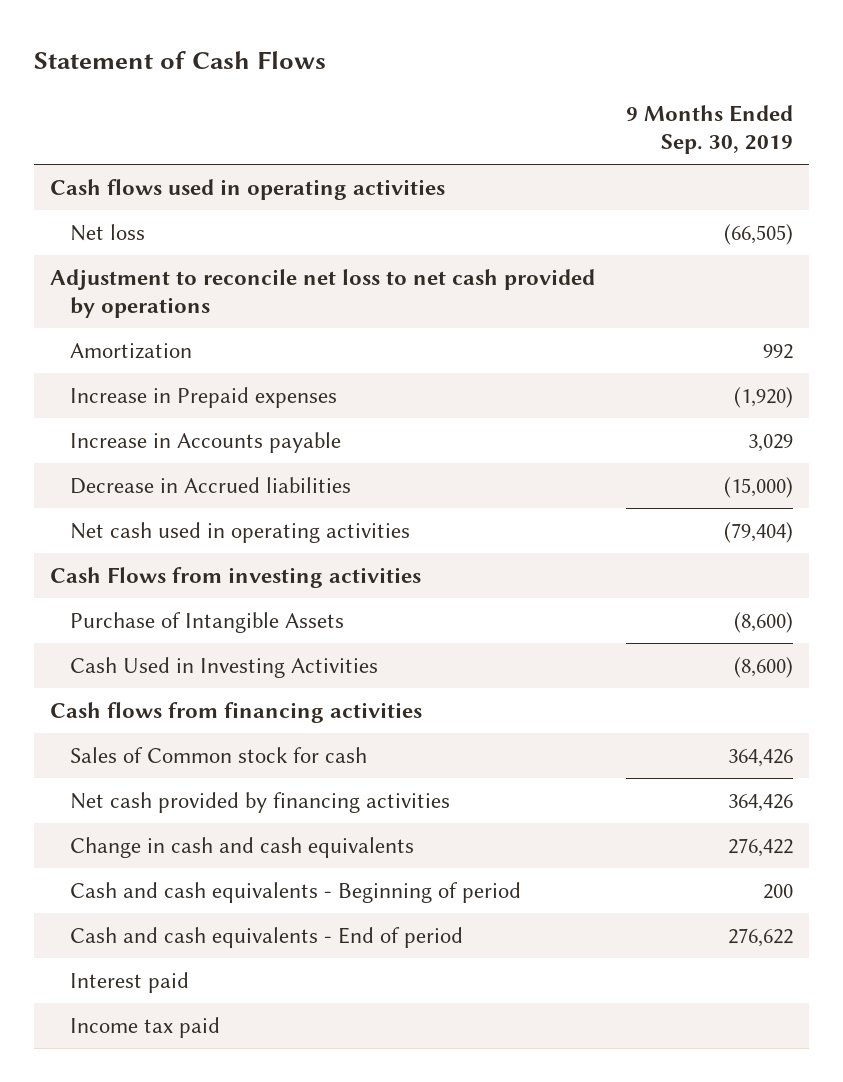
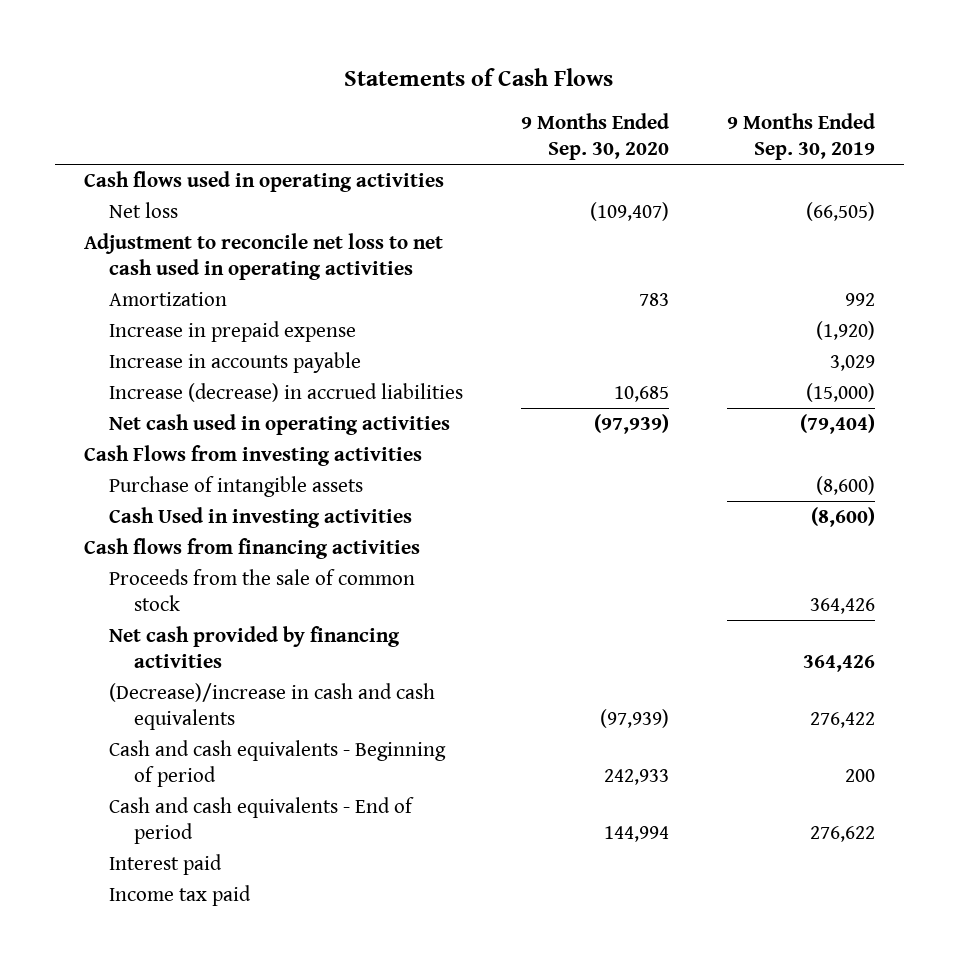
[33,50,326,69] Statement of Cash Flows -> [344,68,614,87] Statements of Cash Flows
none -> [520,112,669,160] 9 Months Ended Sep. 30, 2020
[49,268,595,319] Adjustment to reconcile net loss to net cash provided by operations -> [83,232,443,281] Adjustment to reconcile net loss to net cash used in operating activities
[69,386,337,408] Increase in Prepaid expenses -> [108,320,356,342] Increase in prepaid expense
[69,431,341,453] Increase in Accounts payable -> [108,351,361,373] Increase in accounts payable
[69,476,351,494] Decrease in Accrued liabilities -> [108,382,463,402] Increase (decrease) in accrued liabilities
[69,611,344,633] Purchase of Intangible Assets -> [108,475,363,497] Purchase of intangible assets
[69,656,378,678] Cash Used in Investing Activities -> [108,506,412,528] Cash Used in investing activities
[69,746,367,763] Sales of Common stock for cash -> [108,568,415,612] Proceeds from the sale of common stock
[69,836,414,858] Change in cash and cash equivalents -> [108,682,435,731] (Decrease)/increase in cash and cash equivalents

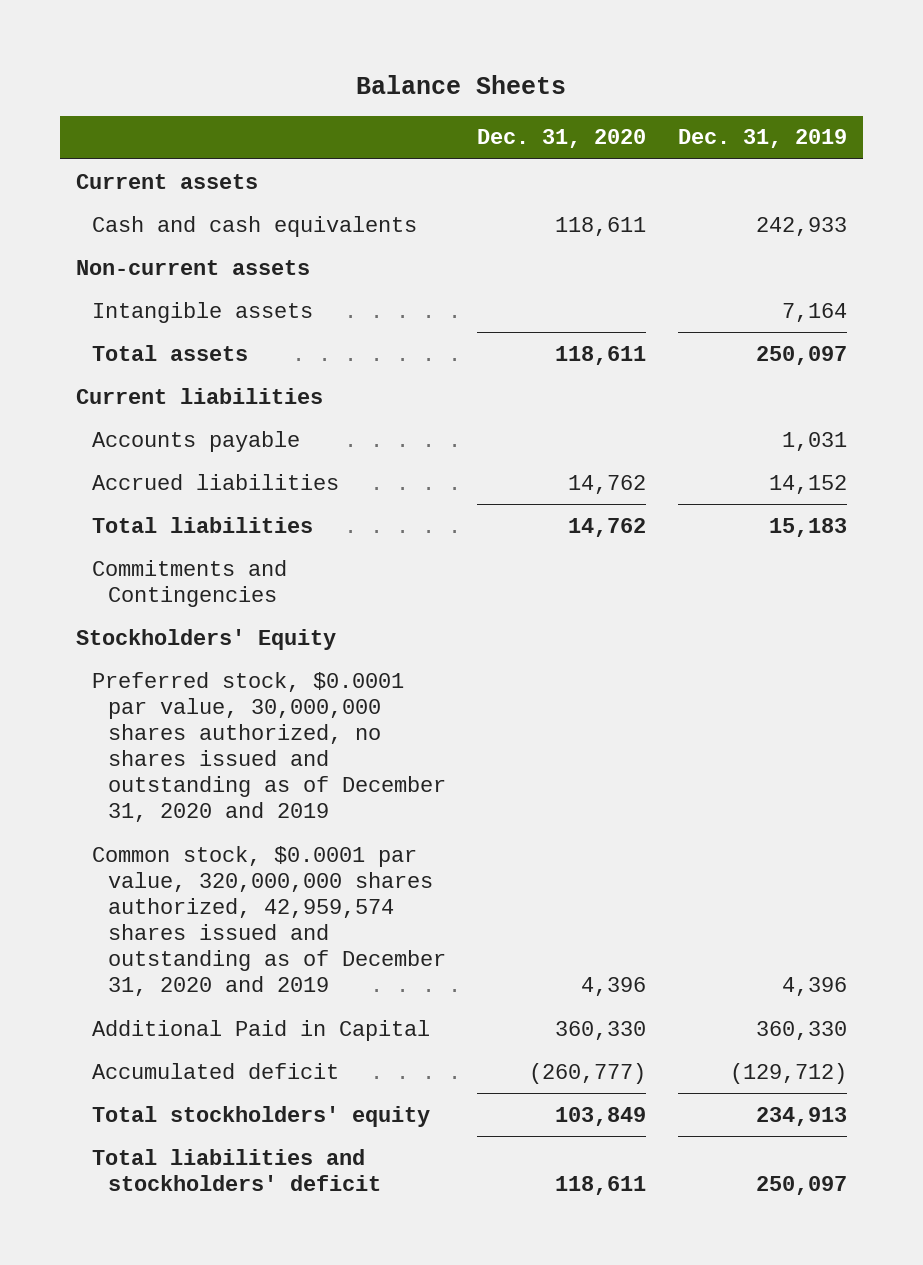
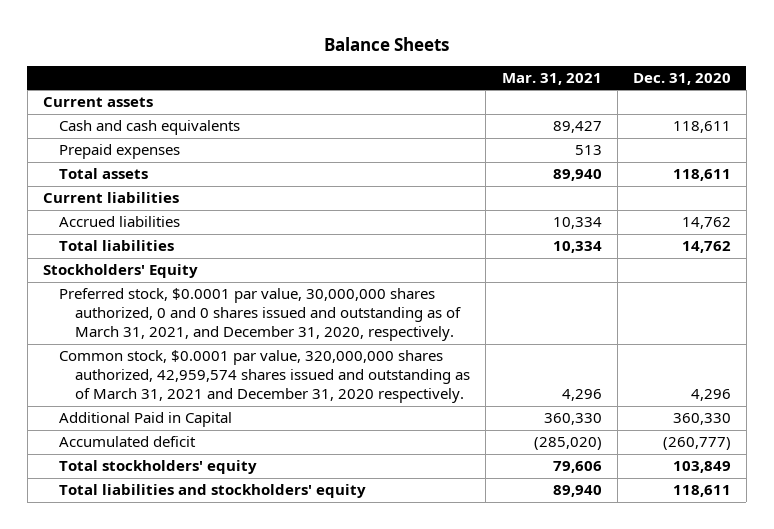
[677,129,847,149] Dec. 31, 2019 -> none
none -> [501,72,602,85] Mar. 31, 2021
[76,259,311,275] Non-current assets -> none
[91,301,313,323] Intangible assets -> none
none -> [59,144,181,160] Prepaid expenses
[91,430,300,452] Accounts payable -> none
[91,559,287,607] Commitments and Contingencies -> none
[91,671,446,823] Preferred stock, $0.0001 par value, 30,000,000 shares authorized, no shares issued and outstanding as of December 31, 2020 and 2019 -> [59,288,462,342] Preferred stock, $0.0001 par value, 30,000,000 shares authorized, 0 and 0 shares issued and outstanding as of March 31, 2021, and December 31, 2020, respectively.
[91,845,446,997] Common stock, $0.0001 par value, 320,000,000 shares authorized, 42,959,574 shares issued and outstanding as of December 31, 2020 and 2019 -> [59,350,471,404] Common stock, $0.0001 par value, 320,000,000 shares authorized, 42,959,574 shares issued and outstanding as of March 31, 2021 and December 31, 2020 respectively.
[581,977,647,997] 4,396 -> [690,389,731,402] 4,296
[91,1148,381,1191] Total liabilities and stockholders' deficit -> [59,484,367,499] Total liabilities and stockholders' equity

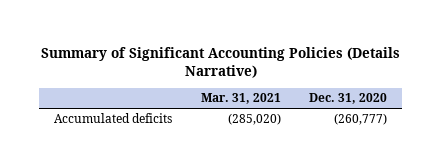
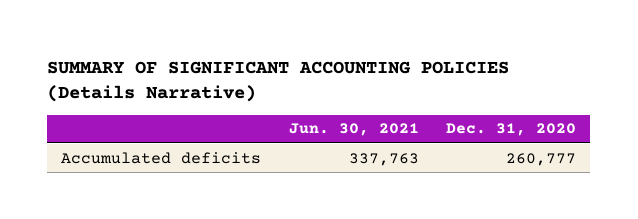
[40,46,400,79] Summary of Significant Accounting Policies (Details Narrative) -> [47,60,510,103] SUMMARY OF SIGNIFICANT ACCOUNTING POLICIES (Details Narrative)
[200,93,281,105] Mar. 31, 2021 -> none
none -> [288,123,419,137] Jun. 30, 2021
[334,113,388,126] (260,777) -> [506,152,577,166] 260,777

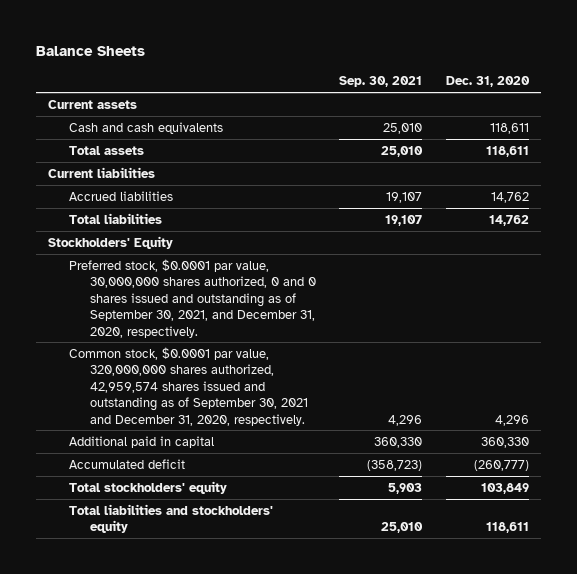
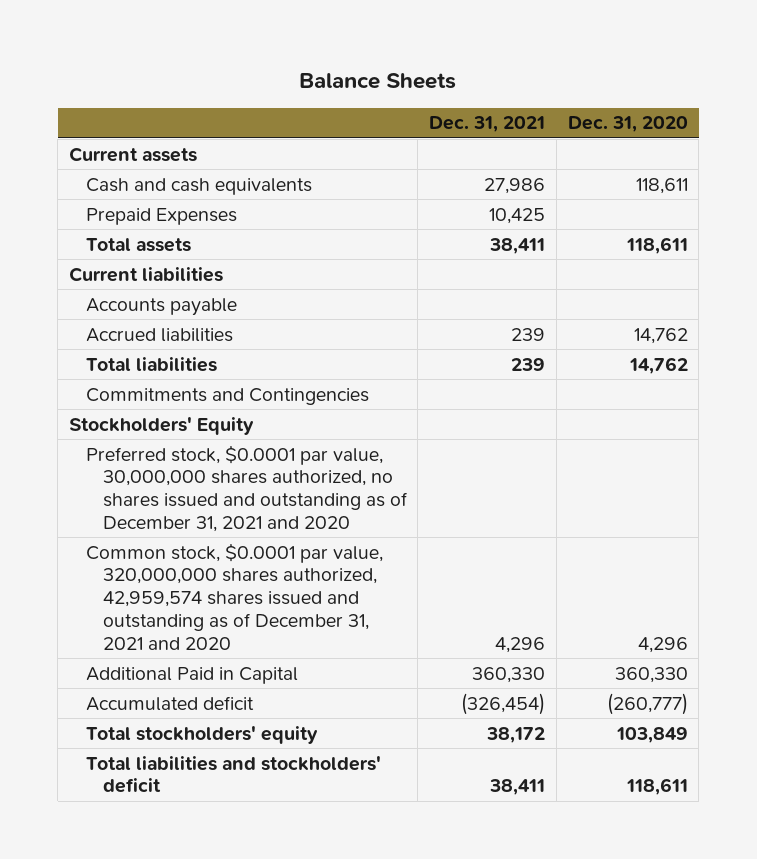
[339,76,423,88] Sep. 30, 2021 -> none
none -> [429,116,546,133] Dec. 31, 2021
none -> [85,207,237,225] Prepaid Expenses
none -> [85,297,237,316] Accounts payable
none -> [85,387,369,405] Commitments and Contingencies
[68,258,316,338] Preferred stock, $0.0001 par value, 30,000,000 shares authorized, 0 and 0 shares issued and outstanding as of September 30, 2021, and December 31, 2020, respectively. -> [85,444,408,532] Preferred stock, $0.0001 par value, 30,000,000 shares authorized, no shares issued and outstanding as of December 31, 2021 and 2020
[68,346,308,426] Common stock, $0.0001 par value, 320,000,000 shares authorized, 42,959,574 shares issued and outstanding as of September 30, 2021 and December 31, 2020, respectively. -> [85,542,383,650] Common stock, $0.0001 par value, 320,000,000 shares authorized, 42,959,574 shares issued and outstanding as of December 31, 2021 and 2020
[68,435,214,448] Additional paid in capital -> [85,666,298,684] Additional Paid in Capital
[68,503,273,534] Total liabilities and stockholders' equity -> [85,755,381,794] Total liabilities and stockholders' deficit

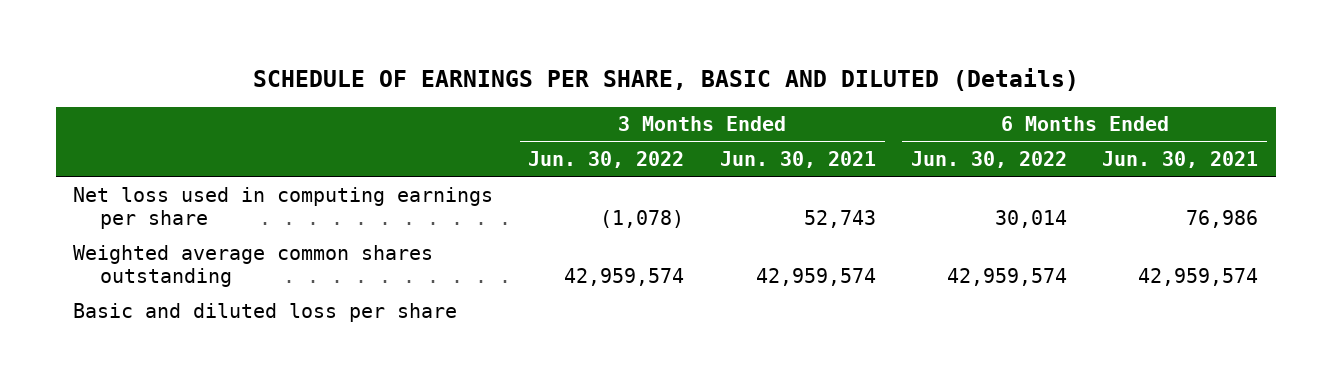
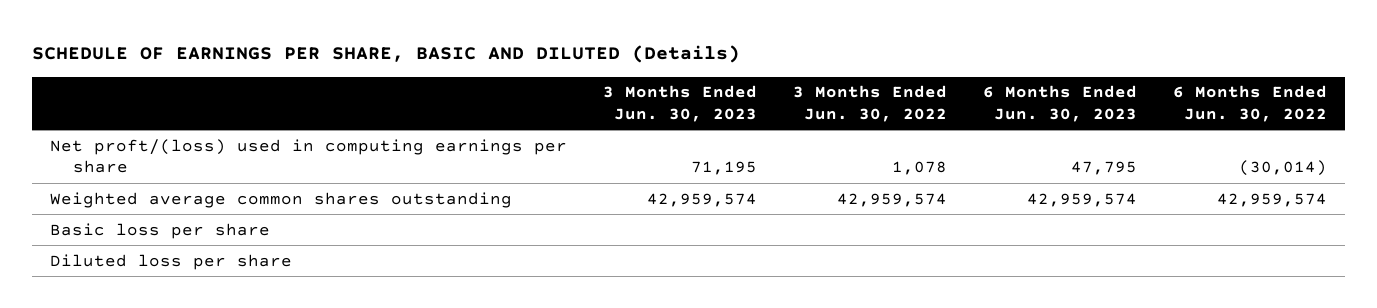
[719,151,876,169] Jun. 30, 2021 -> none
[1102,151,1259,169] Jun. 30, 2021 -> none
none -> [603,85,758,123] 3 Months Ended Jun. 30, 2023
none -> [983,85,1138,123] 6 Months Ended Jun. 30, 2023
[73,186,494,230] Net loss used in computing earnings per share -> [50,138,568,174] Net proft/(loss) used in computing earnings per share
[600,210,685,229] (1,078) -> [892,161,948,176] 1,078
[995,210,1068,229] 30,014 -> [1239,160,1328,177] (30,014)
[73,302,458,322] Basic and diluted loss per share -> [50,222,271,239] Basic loss per share
none -> [50,253,293,270] Diluted loss per share

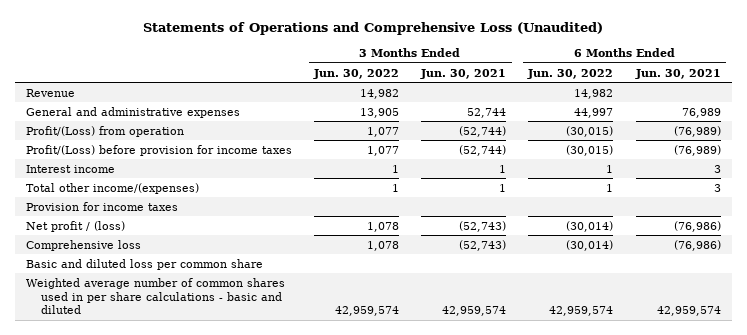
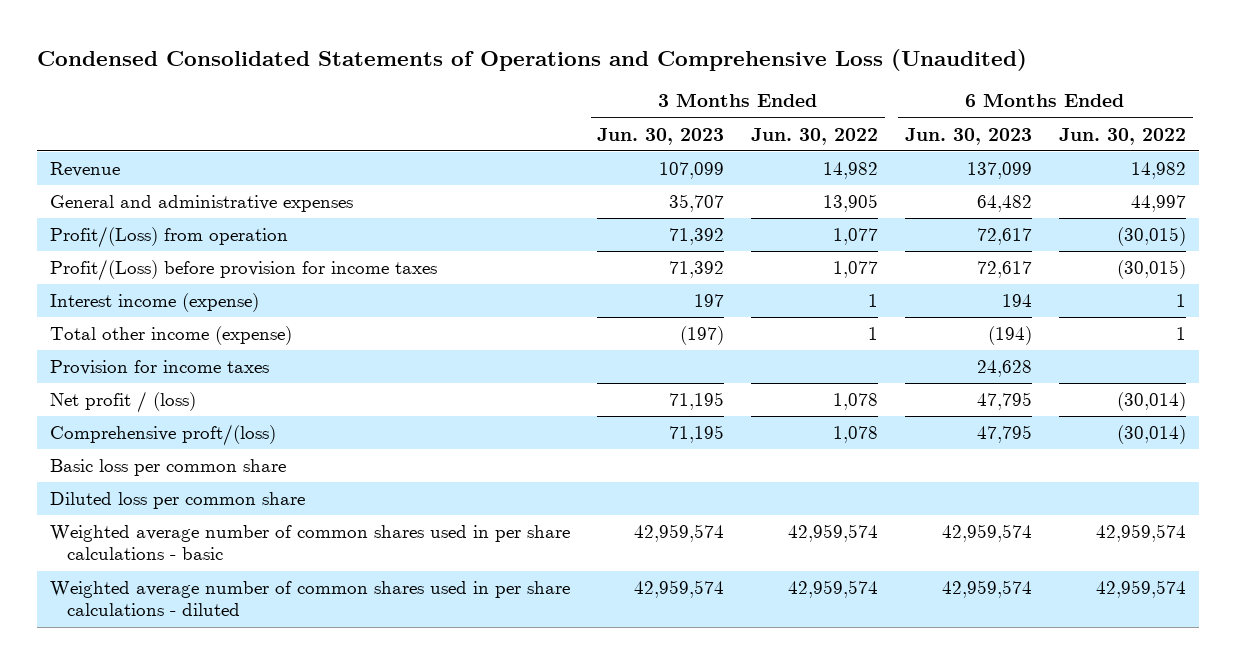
[143,22,604,36] Statements of Operations and Comprehensive Loss (Unaudited) -> [36,48,1027,71] Condensed Consolidated Statements of Operations and Comprehensive Loss (Unaudited)
[420,68,507,79] Jun. 30, 2021 -> none
[634,68,721,79] Jun. 30, 2021 -> none
none -> [597,127,725,145] Jun. 30, 2023
none -> [905,127,1033,145] Jun. 30, 2023
[25,164,115,173] Interest income -> [50,293,260,313] Interest income (expense)
[25,182,199,194] Total other income/(expenses) -> [50,326,293,346] Total other income (expense)
[25,239,141,251] Comprehensive loss -> [50,424,277,447] Comprehensive proft/(loss)
[25,258,263,270] Basic and diluted loss per common share -> [50,459,287,477] Basic loss per common share
none -> [50,492,306,510] Diluted loss per common share
[25,277,285,315] Weighted average number of common shares used in per share calculations - basic and diluted -> [50,525,571,561] Weighted average number of common shares used in per share calculations - basic
none -> [50,581,571,617] Weighted average number of common shares used in per share calculations - diluted

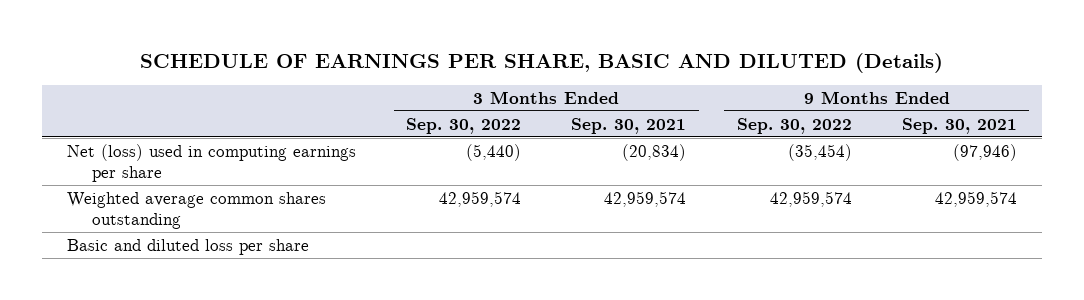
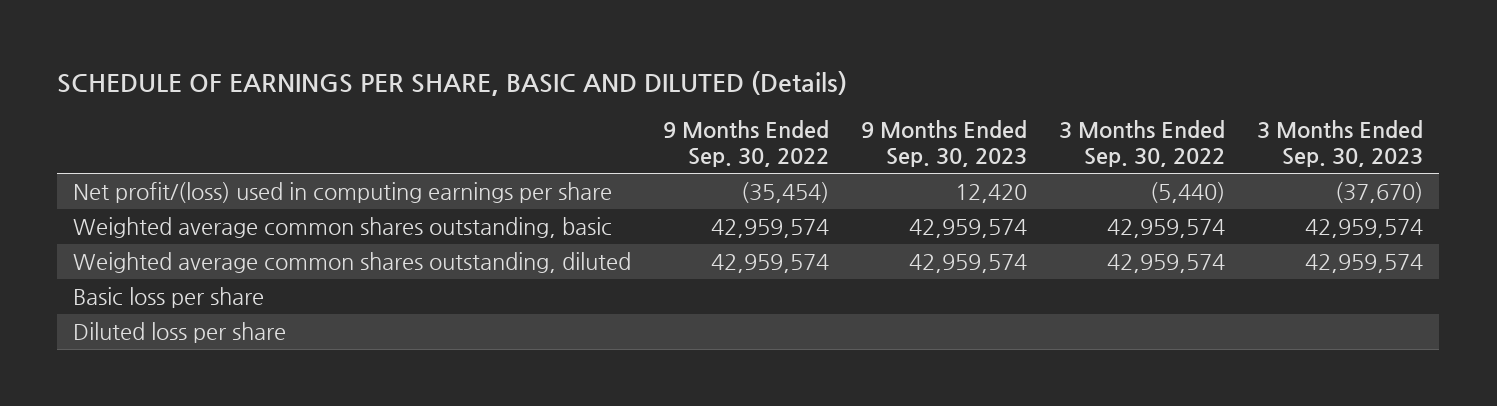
[571,117,687,134] Sep. 30, 2021 -> none
[901,117,1017,134] Sep. 30, 2021 -> none
none -> [861,119,1028,168] 9 Months Ended Sep. 30, 2023
none -> [1257,119,1424,168] 3 Months Ended Sep. 30, 2023
[66,143,356,182] Net (loss) used in computing earnings per share -> [73,181,613,203] Net profit/(loss) used in computing earnings per share
[66,191,326,229] Weighted average common shares outstanding -> [73,216,613,238] Weighted average common shares outstanding, basic
none -> [73,251,632,273] Weighted average common shares outstanding, diluted
[66,238,309,255] Basic and diluted loss per share -> [73,286,265,308] Basic loss per share
none -> [73,321,287,343] Diluted loss per share

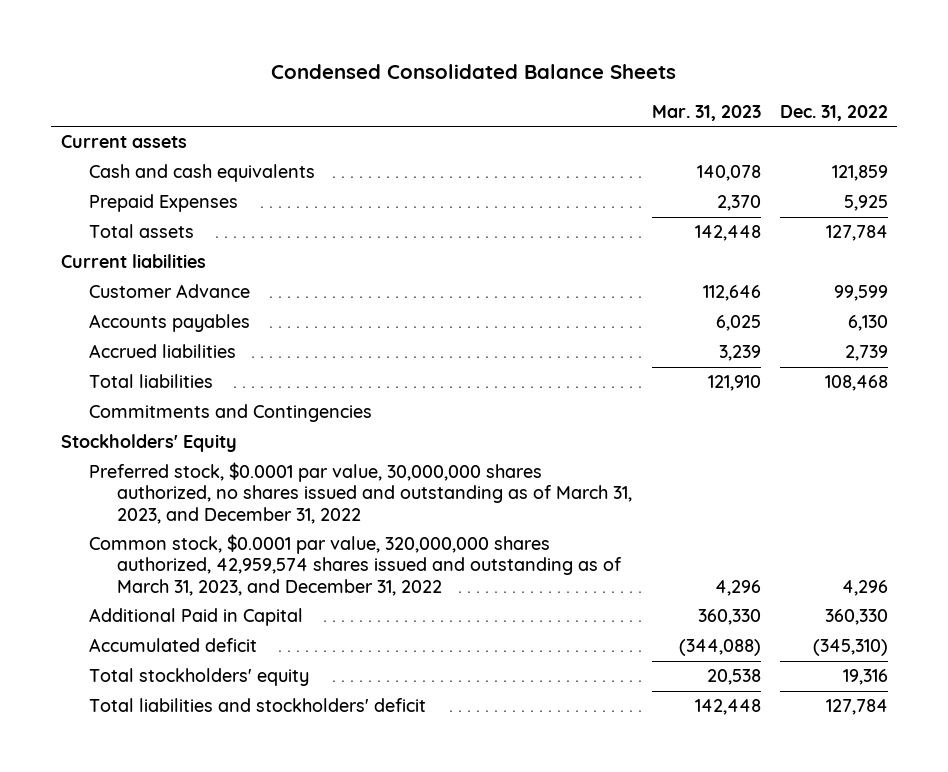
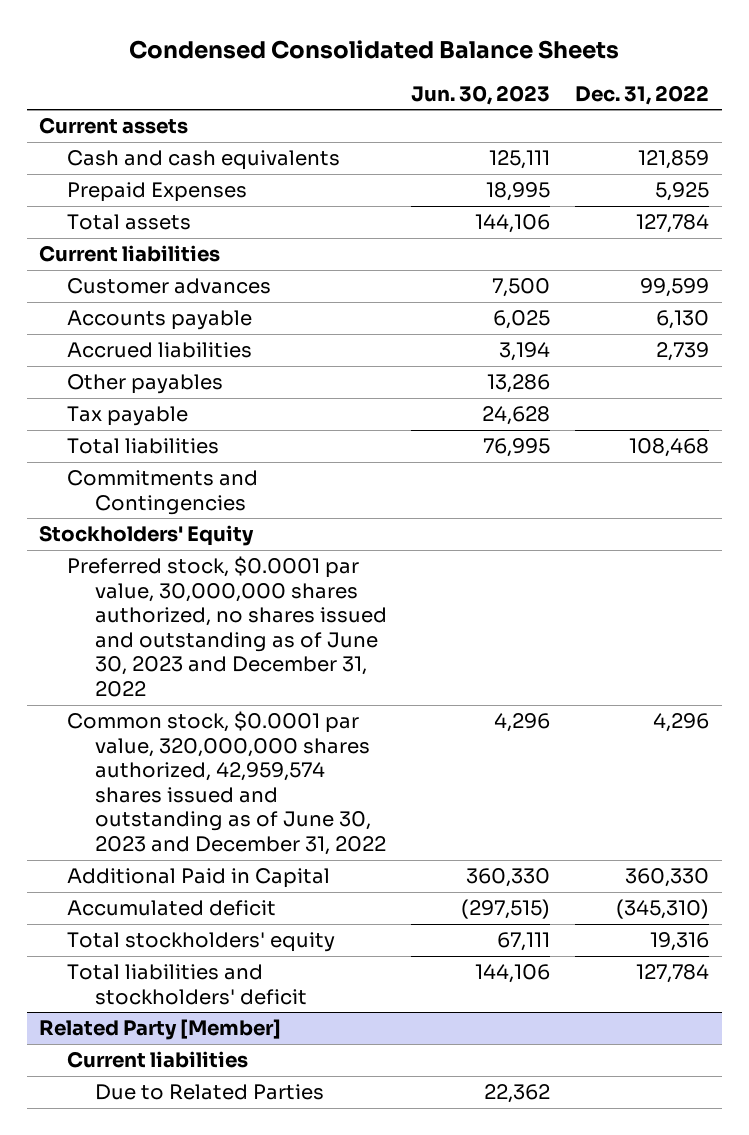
[651,104,761,121] Mar. 31, 2023 -> none
none -> [411,84,551,105] Jun. 30, 2023
[88,284,250,299] Customer Advance -> [67,278,272,295] Customer advances
[88,314,250,333] Accounts payables -> [67,310,253,331] Accounts payable
none -> [67,374,224,395] Other payables
none -> [67,406,189,427] Tax payable
[88,462,633,524] Preferred stock, $0.0001 par value, 30,000,000 shares authorized, no shares issued and outstanding as of March 31, 2023, and December 31, 2022 -> [67,556,387,697] Preferred stock, $0.0001 par value, 30,000,000 shares authorized, no shares issued and outstanding as of June 30, 2023 and December 31, 2022
[88,534,623,596] Common stock, $0.0001 par value, 320,000,000 shares authorized, 42,959,574 shares issued and outstanding as of March 31, 2023, and December 31, 2022 -> [67,711,386,855] Common stock, $0.0001 par value, 320,000,000 shares authorized, 42,959,574 shares issued and outstanding as of June 30, 2023 and December 31, 2022
none -> [39,1019,282,1041] Related Party [Member]
none -> [67,1051,249,1069] Current liabilities
none -> [94,1084,324,1101] Due to Related Parties

